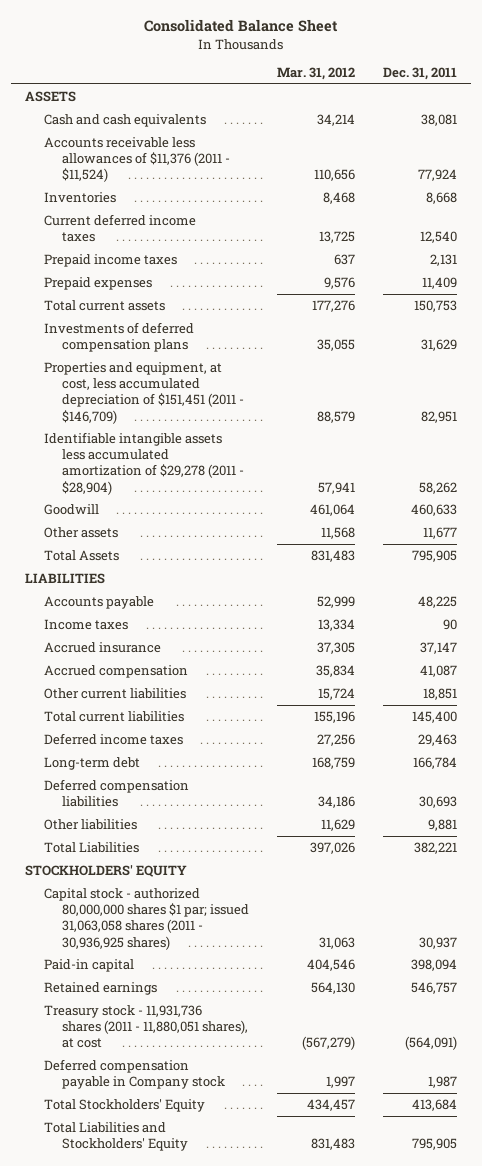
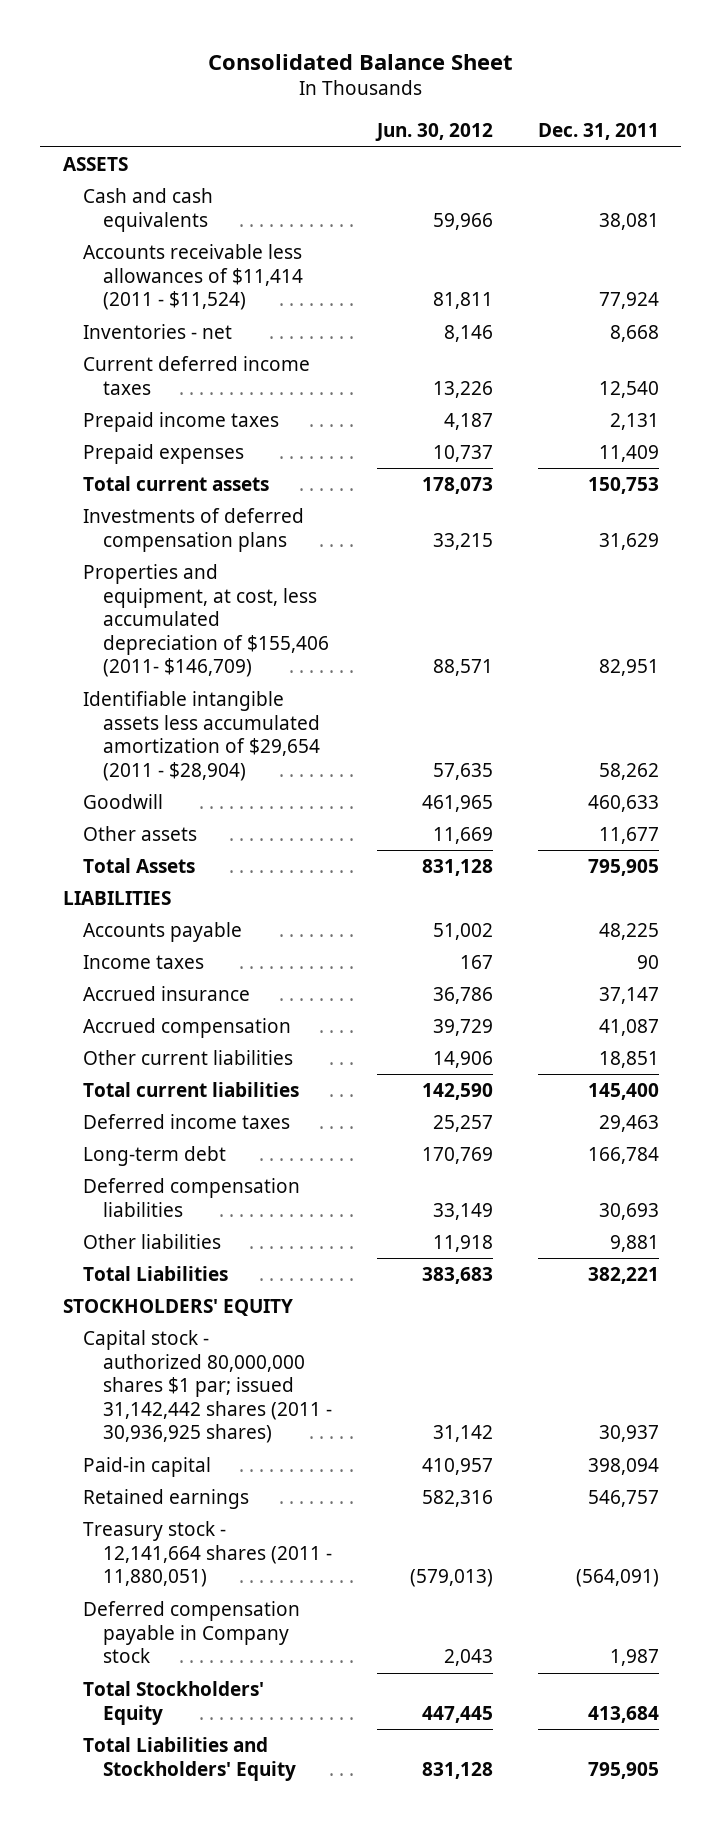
[276,67,355,81] Mar. 31, 2012 -> none
none -> [374,123,493,142] Jun. 30, 2012
[43,136,230,183] Accounts receivable less allowances of $11,376 (2011 - $11,524) -> [82,244,303,311] Accounts receivable less allowances of $11,414 (2011 - $11,524)
[43,191,116,203] Inventories -> [82,324,232,340] Inventories - net
[43,361,244,424] Properties and equipment, at cost, less accumulated depreciation of $151,451 (2011 - $146,709) -> [82,564,329,678] Properties and equipment, at cost, less accumulated depreciation of $155,406 (2011- $146,709)
[43,431,244,495] Identifiable intangible assets less accumulated amortization of $29,278 (2011 - $28,904) -> [82,691,320,781] Identifiable intangible assets less accumulated amortization of $29,654 (2011 - $28,904)
[43,887,249,950] Capital stock - authorized 80,000,000 shares $1 par; issued 31,063,058 shares (2011 - 30,936,925 shares) -> [82,1330,332,1444] Capital stock - authorized 80,000,000 shares $1 par; issued 31,142,442 shares (2011 - 30,936,925 shares)
[43,1004,248,1049] Treasury stock - 11,931,736 shares (2011 - 11,880,051 shares), at cost -> [82,1521,332,1588] Treasury stock - 12,141,664 shares (2011 - 11,880,051)

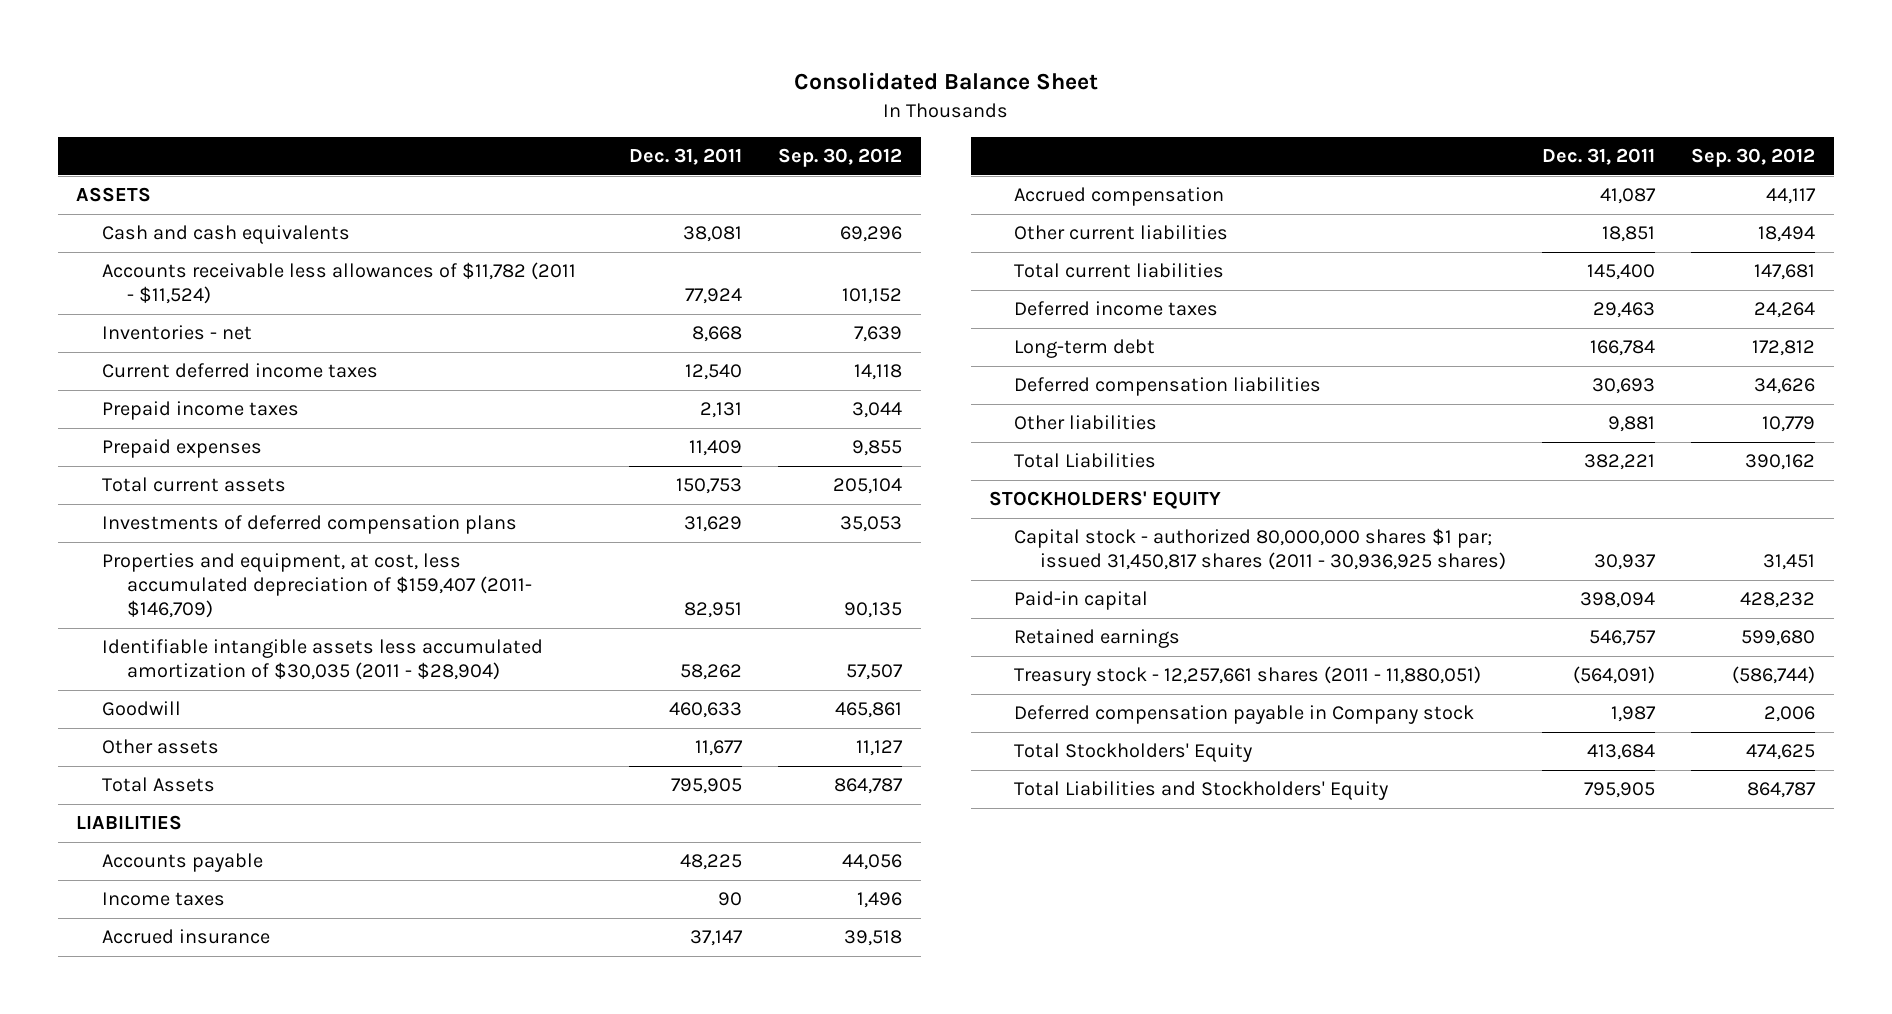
[374,123,493,142] Jun. 30, 2012 -> none
none -> [778,148,903,168] Sep. 30, 2012
[82,244,303,311] Accounts receivable less allowances of $11,414 (2011 - $11,524) -> [101,262,576,305] Accounts receivable less allowances of $11,782 (2011 - $11,524)
[82,564,329,678] Properties and equipment, at cost, less accumulated depreciation of $155,406 (2011- $146,709) -> [101,553,532,619] Properties and equipment, at cost, less accumulated depreciation of $159,407 (2011- $146,709)
[82,691,320,781] Identifiable intangible assets less accumulated amortization of $29,654 (2011 - $28,904) -> [101,639,543,681] Identifiable intangible assets less accumulated amortization of $30,035 (2011 - $28,904)
[82,1330,332,1444] Capital stock - authorized 80,000,000 shares $1 par; issued 31,142,442 shares (2011 - 30,936,925 shares) -> [1014,528,1506,571] Capital stock - authorized 80,000,000 shares $1 par; issued 31,450,817 shares (2011 - 30,936,925 shares)
[82,1521,332,1588] Treasury stock - 12,141,664 shares (2011 - 11,880,051) -> [1014,666,1482,687] Treasury stock - 12,257,661 shares (2011 - 11,880,051)

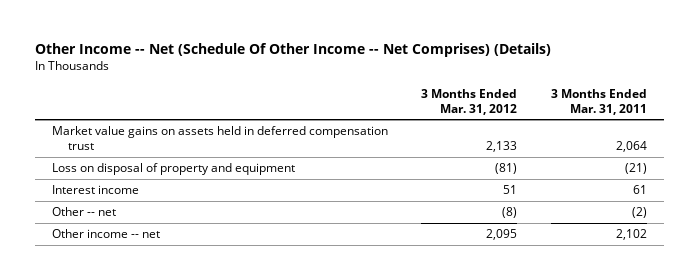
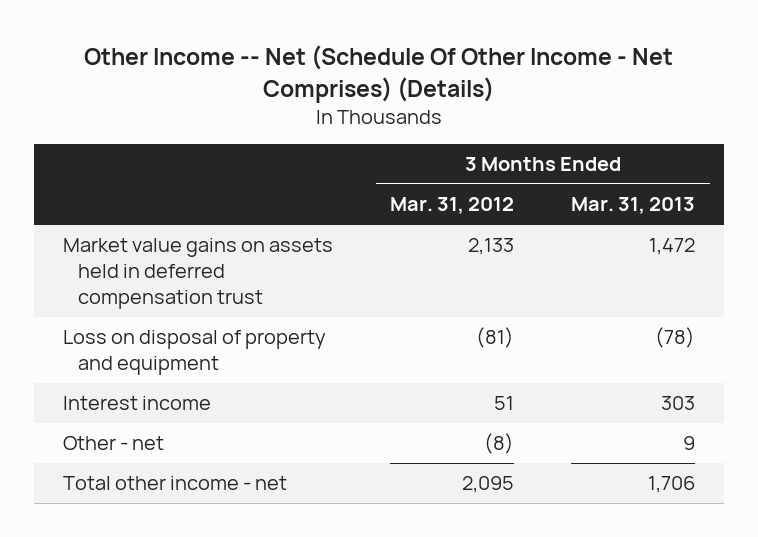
[35,42,552,57] Other Income -- Net (Schedule Of Other Income -- Net Comprises) (Details) -> [84,45,674,103] Other Income -- Net (Schedule Of Other Income - Net Comprises) (Details)
[551,88,648,115] 3 Months Ended Mar. 31, 2011 -> none
none -> [571,197,696,215] Mar. 31, 2013
[51,207,116,217] Other -- net -> [62,436,164,451] Other - net
[51,229,160,239] Other income -- net -> [62,476,287,491] Total other income - net

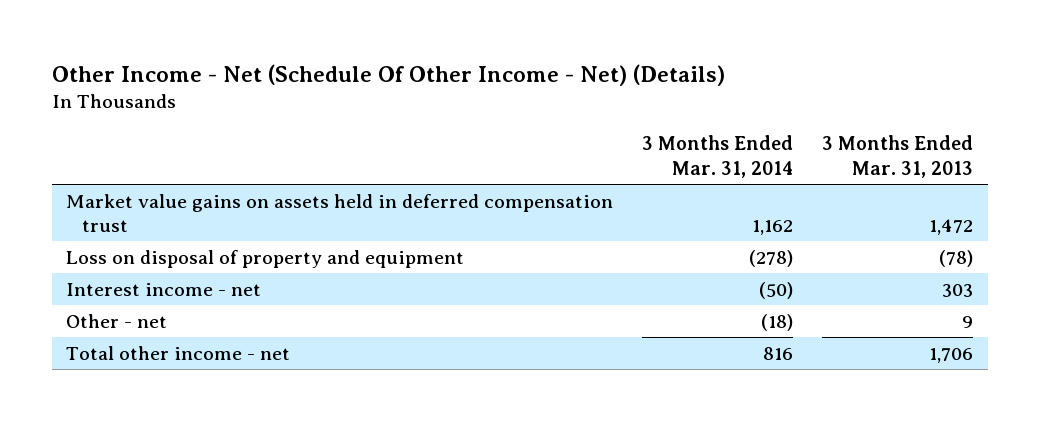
[84,45,674,103] Other Income -- Net (Schedule Of Other Income - Net Comprises) (Details) -> [51,63,725,86] Other Income - Net (Schedule Of Other Income - Net) (Details)
[390,197,515,215] Mar. 31, 2012 -> none
none -> [642,135,794,178] 3 Months Ended Mar. 31, 2014
[62,396,211,411] Interest income -> [66,282,262,296] Interest income - net

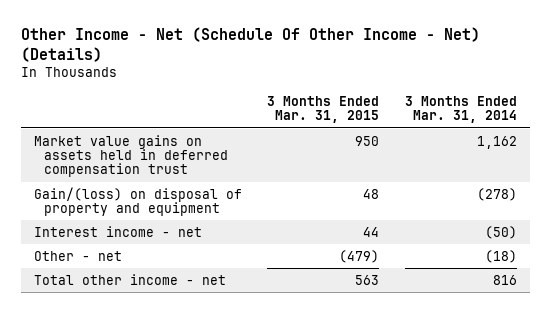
[822,135,974,178] 3 Months Ended Mar. 31, 2013 -> none
none -> [267,95,380,124] 3 Months Ended Mar. 31, 2015
[66,249,465,268] Loss on disposal of property and equipment -> [33,186,242,217] Gain/(loss) on disposal of property and equipment

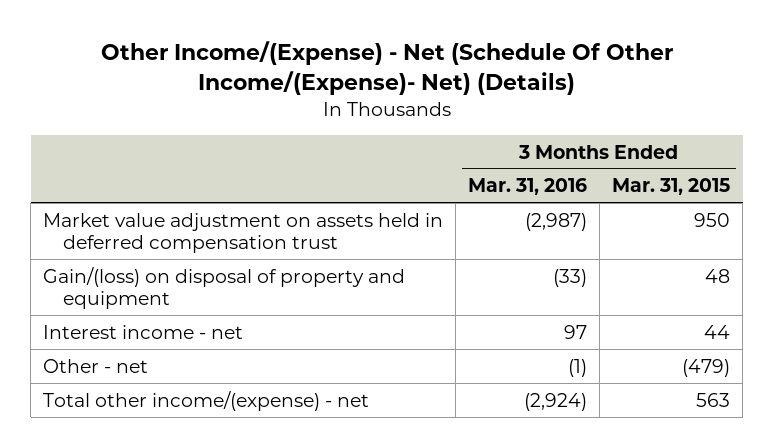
[20,27,480,62] Other Income - Net (Schedule Of Other Income - Net) (Details) -> [100,41,673,96] Other Income/(Expense) - Net (Schedule Of Other Income/(Expense)- Net) (Details)
[405,95,518,124] 3 Months Ended Mar. 31, 2014 -> none
none -> [468,178,588,196] Mar. 31, 2016
[33,134,229,178] Market value gains on assets held in deferred compensation trust -> [43,212,444,254] Market value adjustment on assets held in deferred compensation trust
[33,273,226,285] Total other income - net -> [43,390,370,411] Total other income/(expense) - net

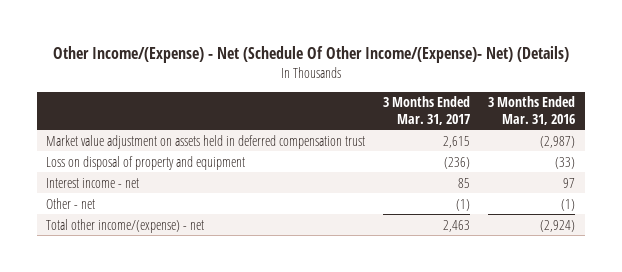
[612,178,731,196] Mar. 31, 2015 -> none
none -> [383,96,471,125] 3 Months Ended Mar. 31, 2017
[43,266,406,310] Gain/(loss) on disposal of property and equipment -> [46,155,246,170] Loss on disposal of property and equipment

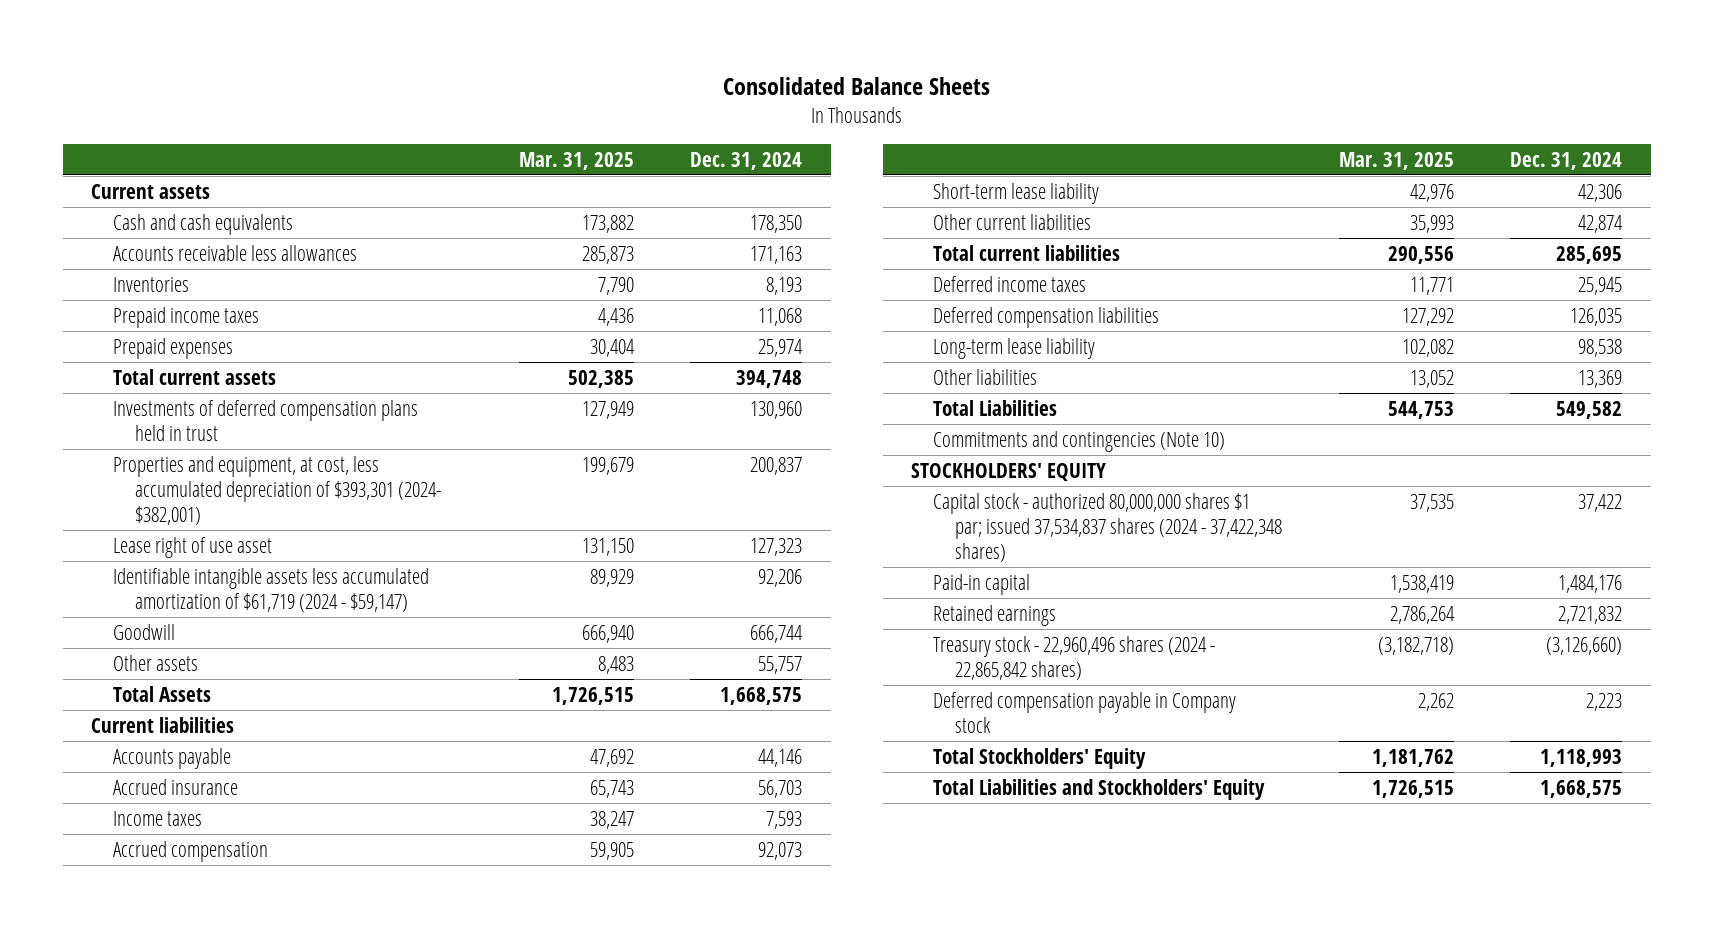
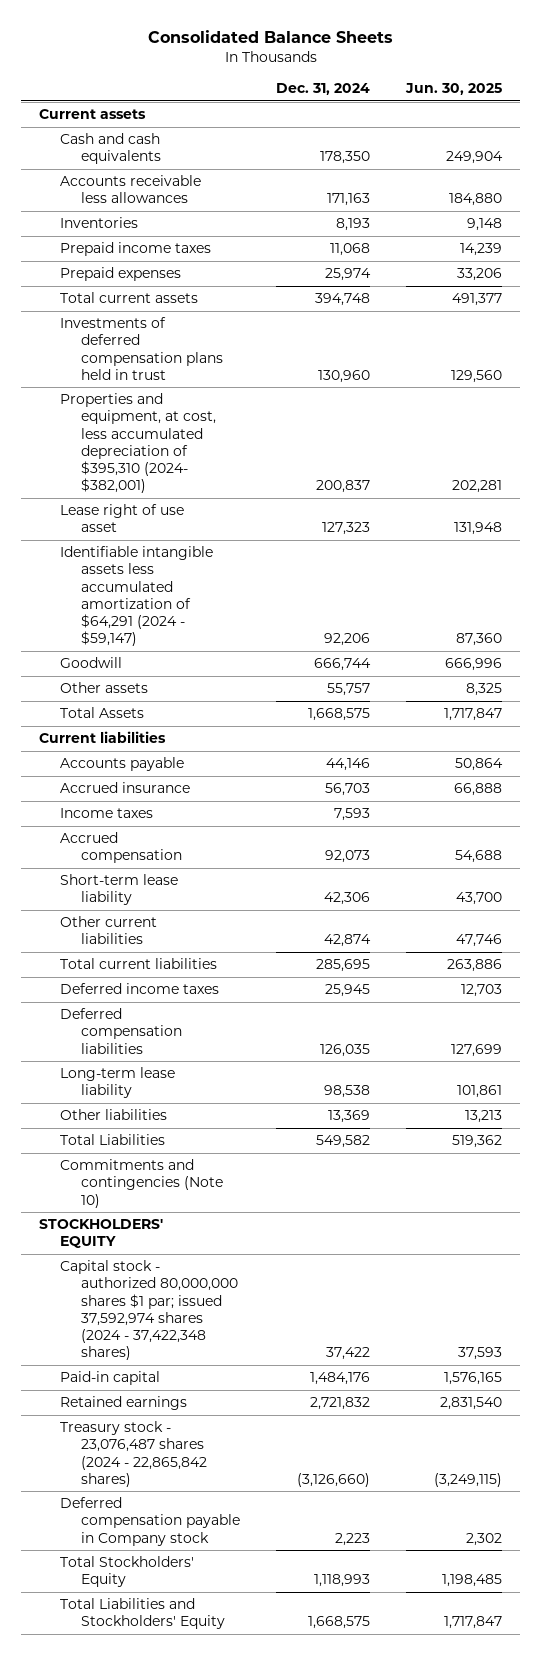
[518,151,634,170] Mar. 31, 2025 -> none
none -> [405,82,503,95] Jun. 30, 2025
[113,455,442,525] Properties and equipment, at cost, less accumulated depreciation of $393,301 (2024- $382,001) -> [60,393,217,493] Properties and equipment, at cost, less accumulated depreciation of $395,310 (2024- $382,001)
[113,567,430,612] Identifiable intangible assets less accumulated amortization of $61,719 (2024 - $59,147) -> [60,546,214,646] Identifiable intangible assets less accumulated amortization of $64,291 (2024 - $59,147)
[932,492,1282,562] Capital stock - authorized 80,000,000 shares $1 par; issued 37,534,837 shares (2024 - 37,422,348 shares) -> [60,1260,239,1360] Capital stock - authorized 80,000,000 shares $1 par; issued 37,592,974 shares (2024 - 37,422,348 shares)
[932,635,1215,680] Treasury stock - 22,960,496 shares (2024 - 22,865,842 shares) -> [60,1421,208,1487] Treasury stock - 23,076,487 shares (2024 - 22,865,842 shares)

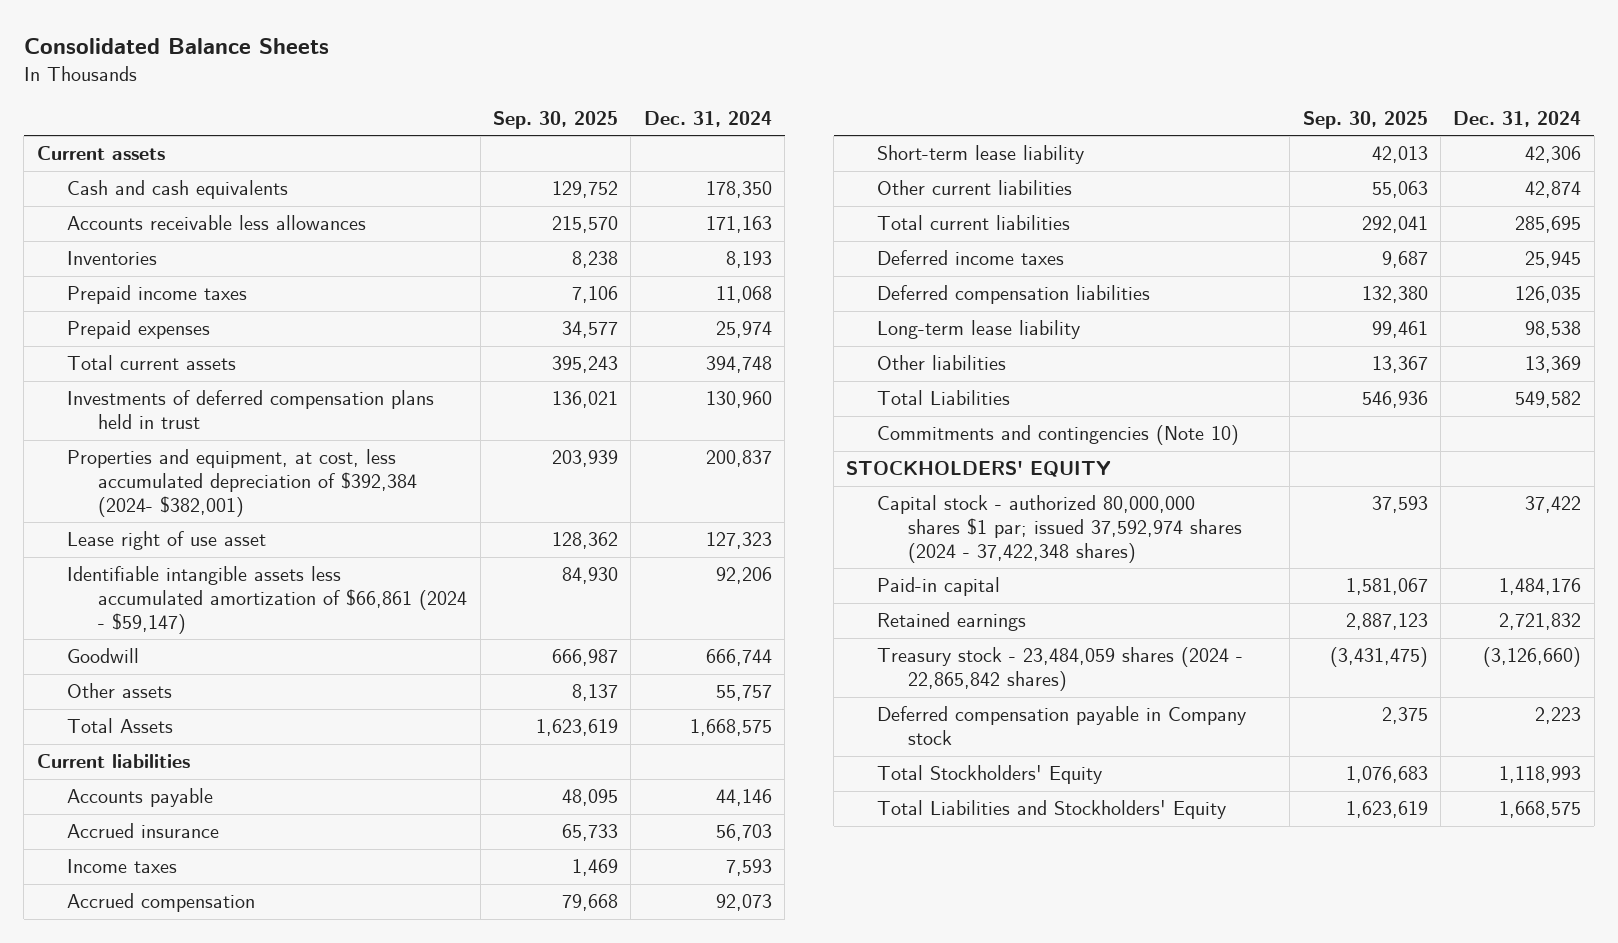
[405,82,503,95] Jun. 30, 2025 -> none
none -> [493,110,619,129] Sep. 30, 2025
[60,393,217,493] Properties and equipment, at cost, less accumulated depreciation of $395,310 (2024- $382,001) -> [67,449,418,517] Properties and equipment, at cost, less accumulated depreciation of $392,384 (2024- $382,001)
[60,546,214,646] Identifiable intangible assets less accumulated amortization of $64,291 (2024 - $59,147) -> [67,566,468,634] Identifiable intangible assets less accumulated amortization of $66,861 (2024 - $59,147)
[60,1421,208,1487] Treasury stock - 23,076,487 shares (2024 - 22,865,842 shares) -> [877,647,1244,692] Treasury stock - 23,484,059 shares (2024 - 22,865,842 shares)

